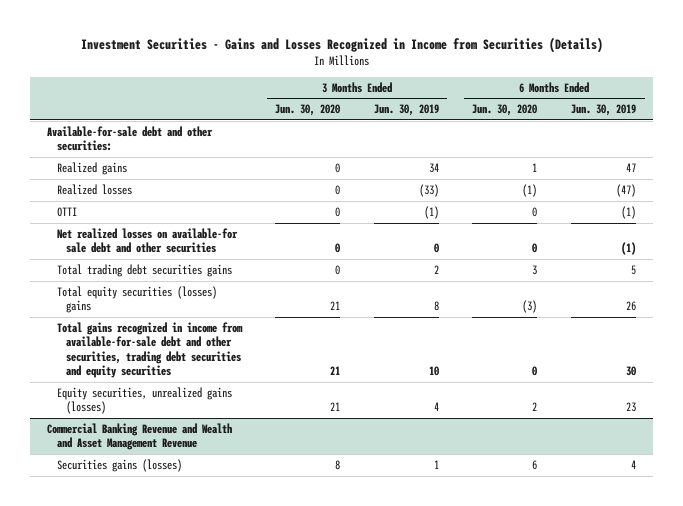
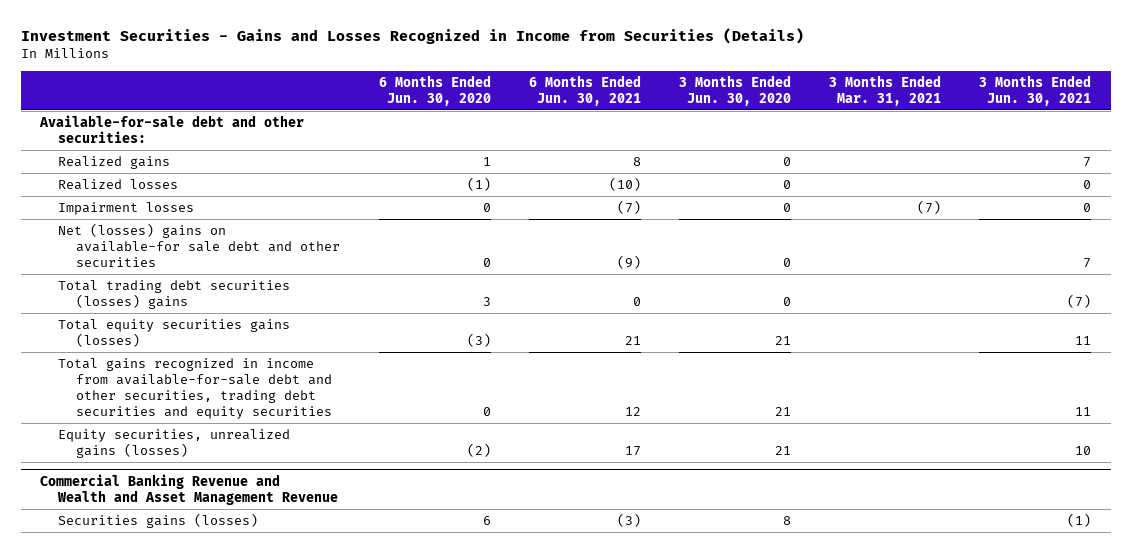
[373,104,439,117] Jun. 30, 2019 -> none
[571,104,637,117] Jun. 30, 2019 -> none
none -> [528,74,641,106] 6 Months Ended Jun. 30, 2021
none -> [829,74,942,106] 3 Months Ended Mar. 31, 2021
none -> [979,74,1092,106] 3 Months Ended Jun. 30, 2021
[56,206,77,217] OTTI -> [58,202,195,216] Impairment losses
[56,227,238,254] Net realized losses on available-for sale debt and other securities -> [58,223,341,267] Net (losses) gains on available-for sale debt and other securities
[56,263,232,277] Total trading debt securities gains -> [58,280,291,309] Total trading debt securities (losses) gains
[56,285,217,314] Total equity securities (losses) gains -> [58,319,291,347] Total equity securities gains (losses)
[532,402,538,412] 2 -> [466,442,491,457] (2)

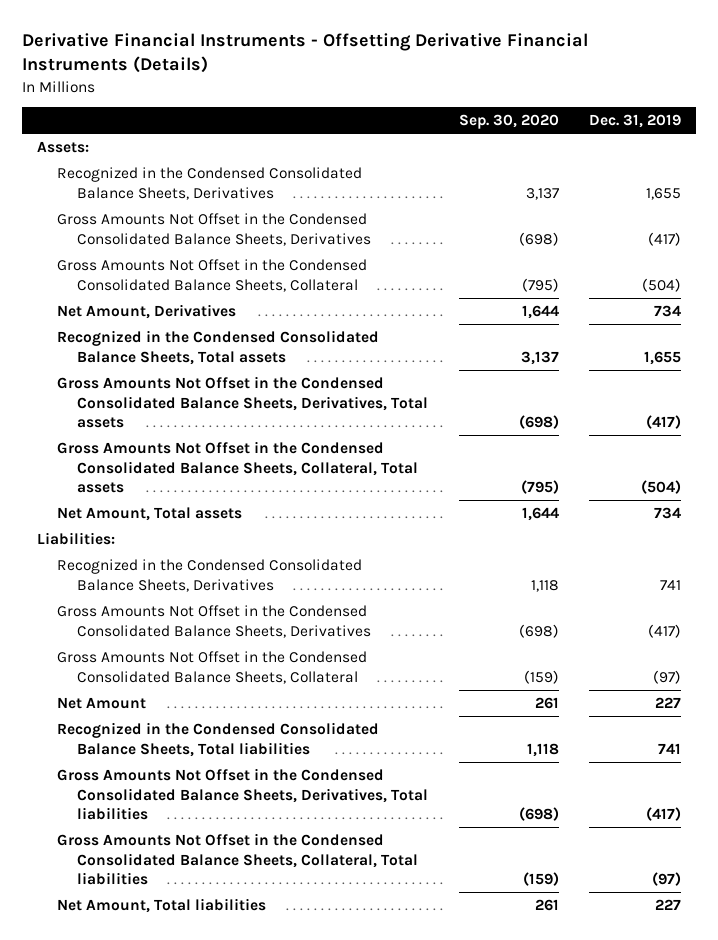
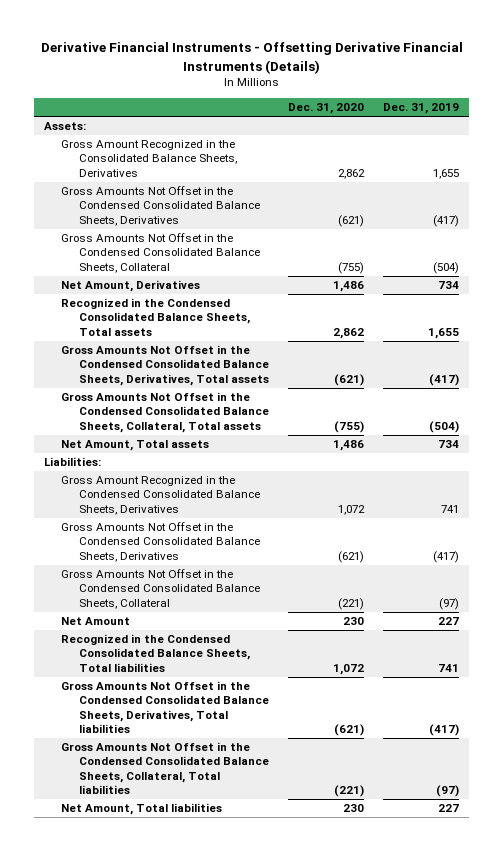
[458,114,559,130] Sep. 30, 2020 -> none
none -> [288,103,365,115] Dec. 31, 2020
[57,166,363,200] Recognized in the Condensed Consolidated Balance Sheets, Derivatives -> [61,140,237,177] Gross Amount Recognized in the Consolidated Balance Sheets, Derivatives
[57,558,363,592] Recognized in the Condensed Consolidated Balance Sheets, Derivatives -> [61,476,260,515] Gross Amount Recognized in the Condensed Consolidated Balance Sheets, Derivatives

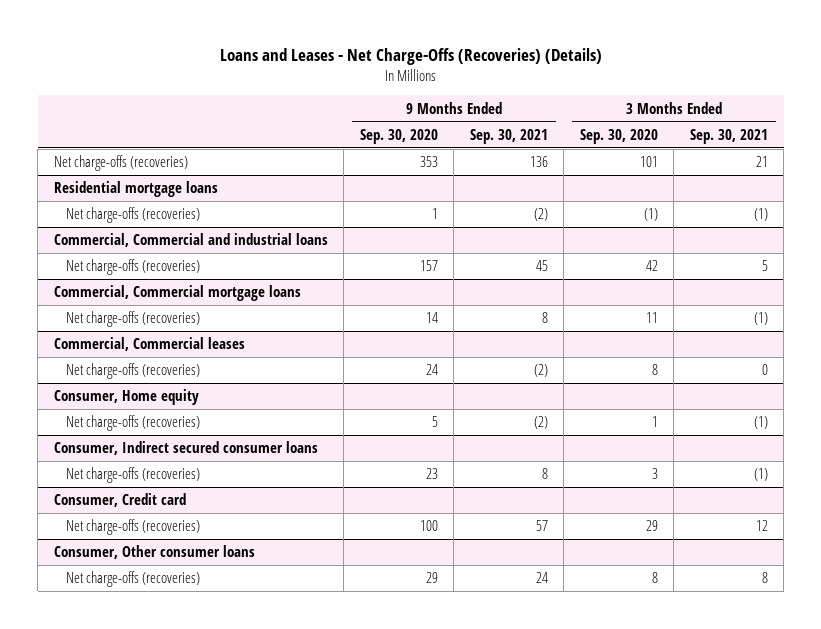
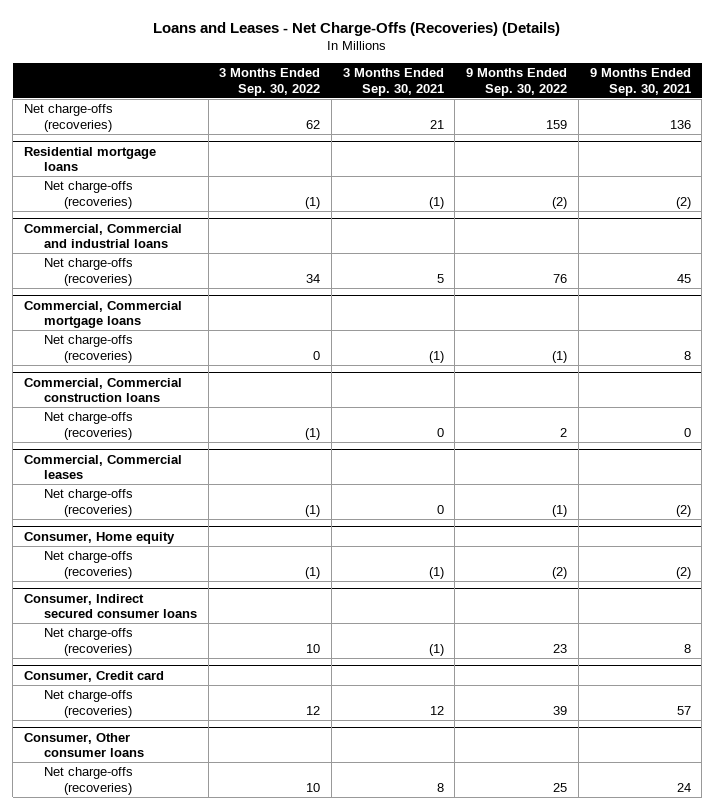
[359,128,438,144] Sep. 30, 2020 -> none
[579,128,658,144] Sep. 30, 2020 -> none
none -> [219,68,321,96] 3 Months Ended Sep. 30, 2022
none -> [466,68,568,96] 9 Months Ended Sep. 30, 2022
none -> [23,377,182,403] Commercial, Commercial construction loans
none -> [43,411,133,440] Net charge-offs (recoveries)

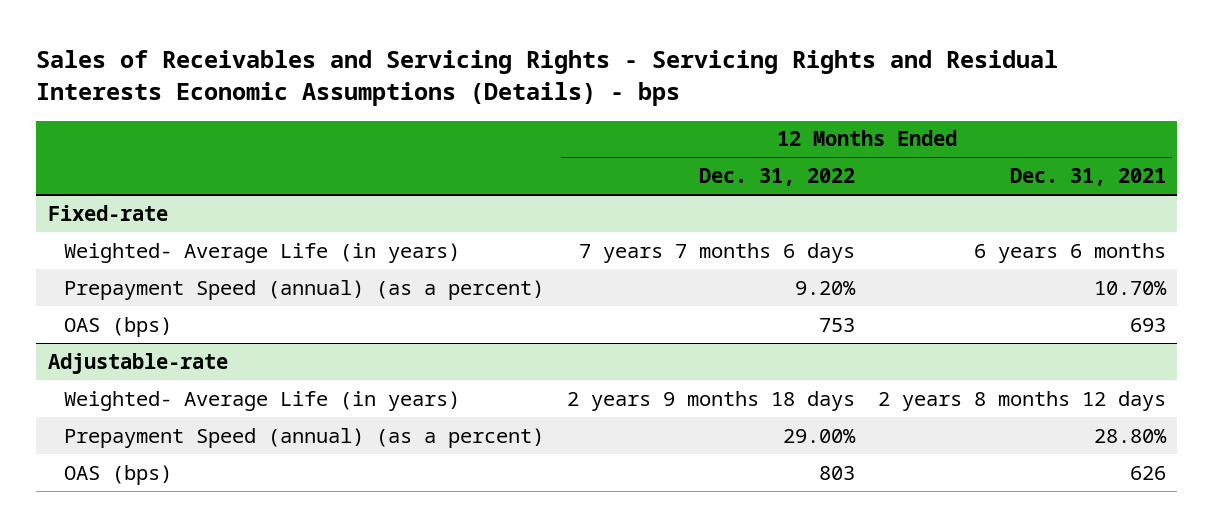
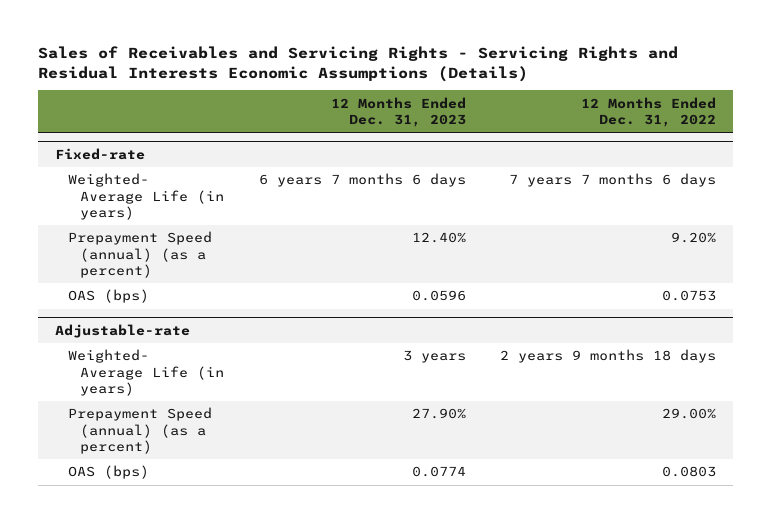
[36,50,1059,106] Sales of Receivables and Servicing Rights - Servicing Rights and Residual Interests Economic Assumptions (Details) - bps -> [38,45,679,82] Sales of Receivables and Servicing Rights - Servicing Rights and Residual Interests Economic Assumptions (Details)
[1009,168,1166,187] Dec. 31, 2021 -> none
none -> [330,96,466,128] 12 Months Ended Dec. 31, 2023
[819,317,856,332] 753 -> [662,290,717,302] 0.0753
[819,465,856,480] 803 -> [662,466,717,478] 0.0803

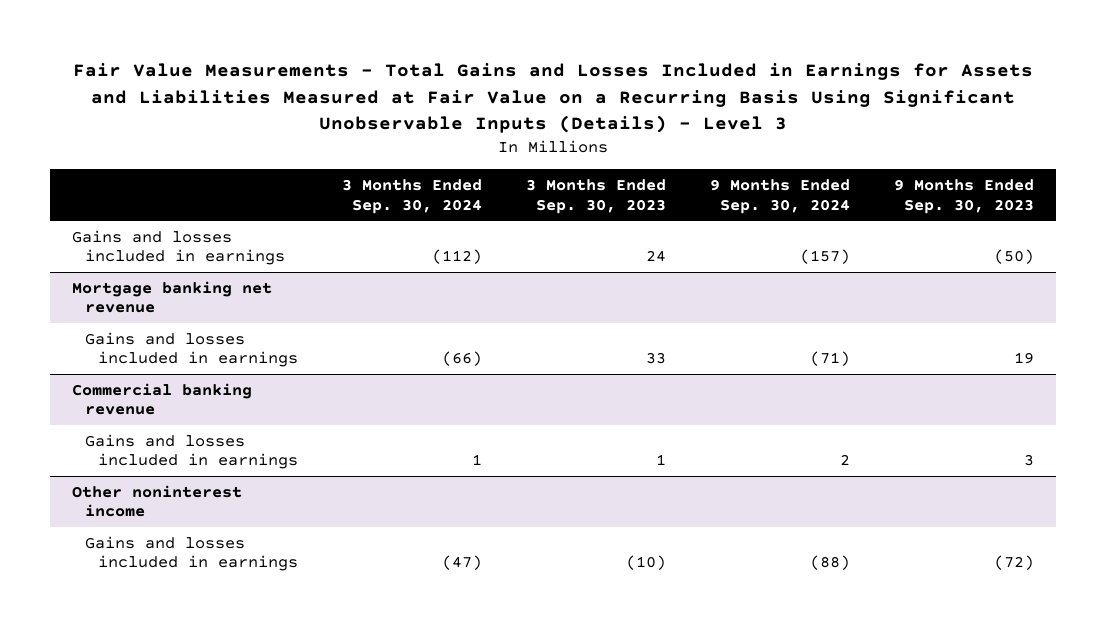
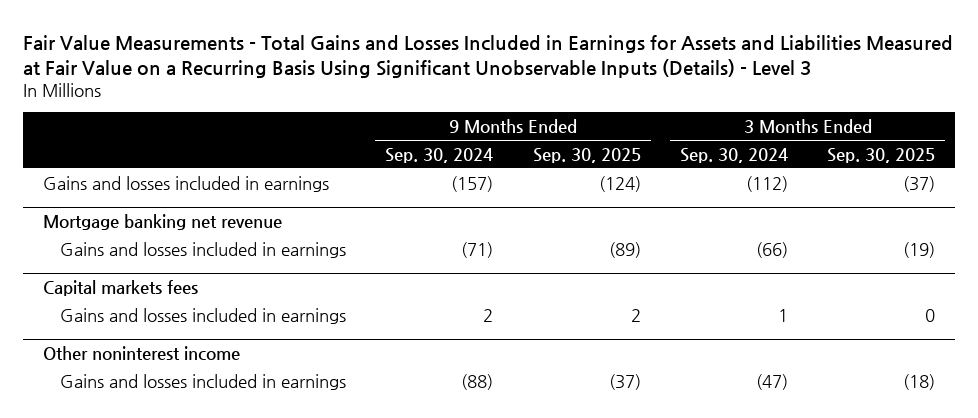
[526,178,667,214] 3 Months Ended Sep. 30, 2023 -> none
[894,178,1035,214] 9 Months Ended Sep. 30, 2023 -> none
none -> [532,147,641,163] Sep. 30, 2025
none -> [827,147,936,163] Sep. 30, 2025
[71,382,252,416] Commercial banking revenue -> [42,279,198,296] Capital markets fees

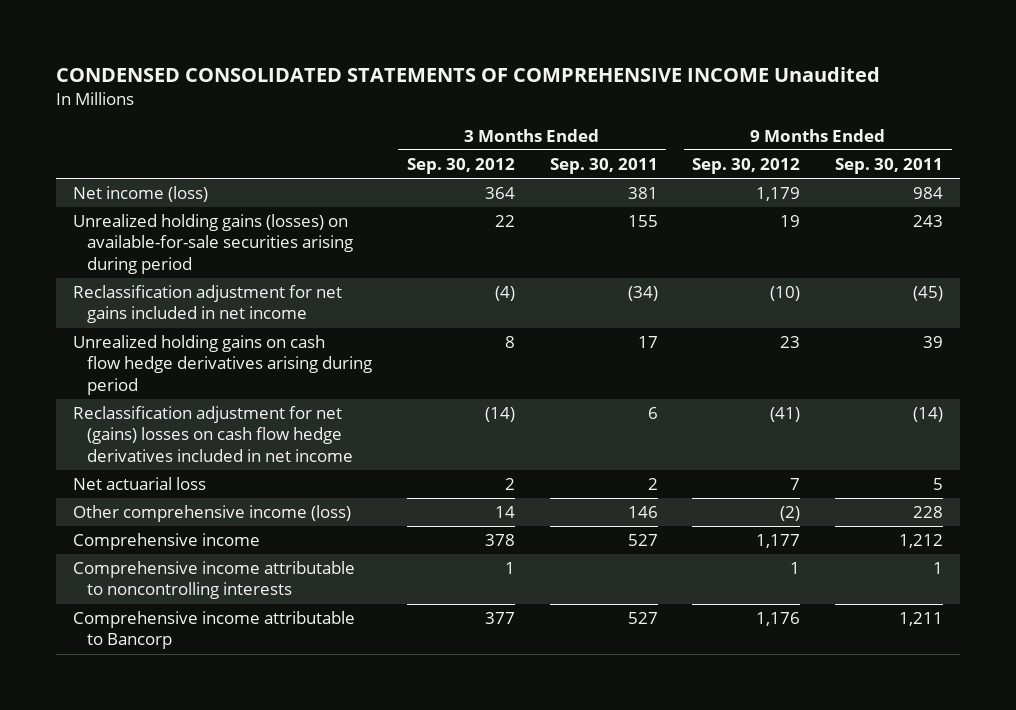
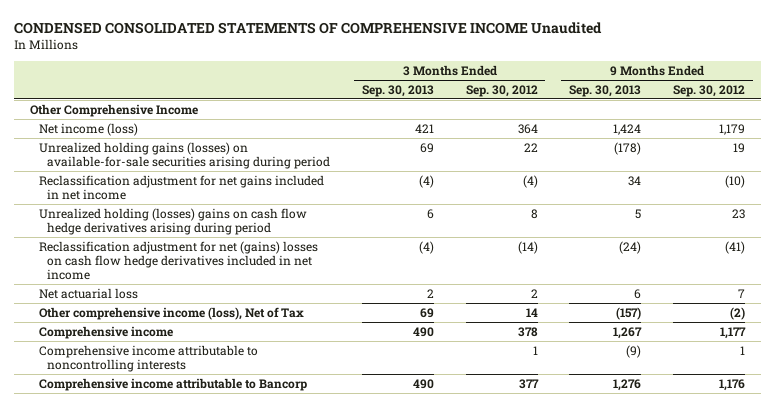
[549,158,658,175] Sep. 30, 2011 -> none
[835,158,944,175] Sep. 30, 2011 -> none
none -> [361,84,434,97] Sep. 30, 2013
none -> [569,84,642,97] Sep. 30, 2013
none -> [29,103,198,117] Other Comprehensive Income
[73,335,373,395] Unrealized holding gains on cash flow hedge derivatives arising during period -> [38,207,307,235] Unrealized holding (losses) gains on cash flow hedge derivatives arising during period
[73,505,352,523] Other comprehensive income (loss) -> [38,306,304,320] Other comprehensive income (loss), Net of Tax

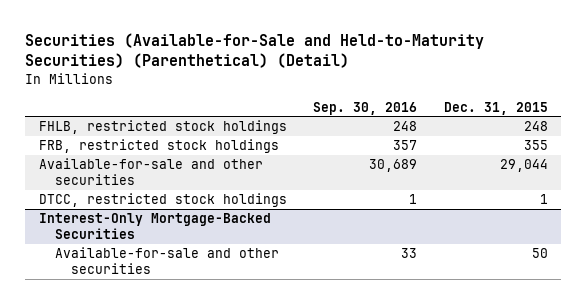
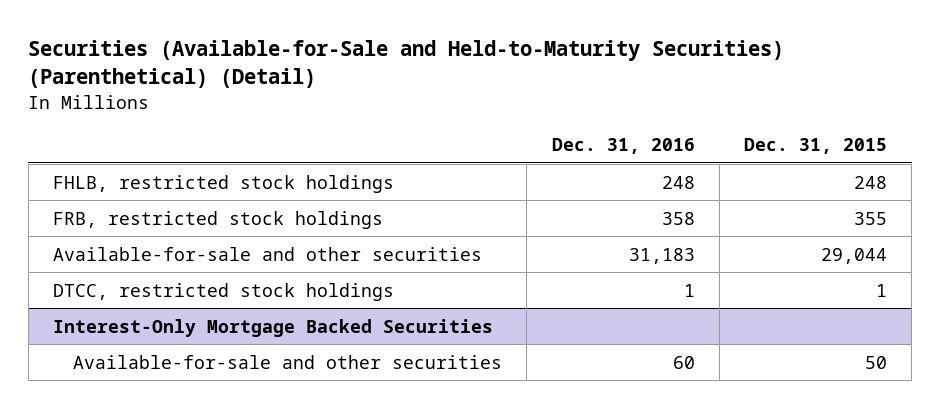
[313,101,418,115] Sep. 30, 2016 -> none
none -> [551,138,695,155] Dec. 31, 2016
[38,213,271,240] Interest-Only Mortgage-Backed Securities -> [53,318,494,337] Interest-Only Mortgage Backed Securities

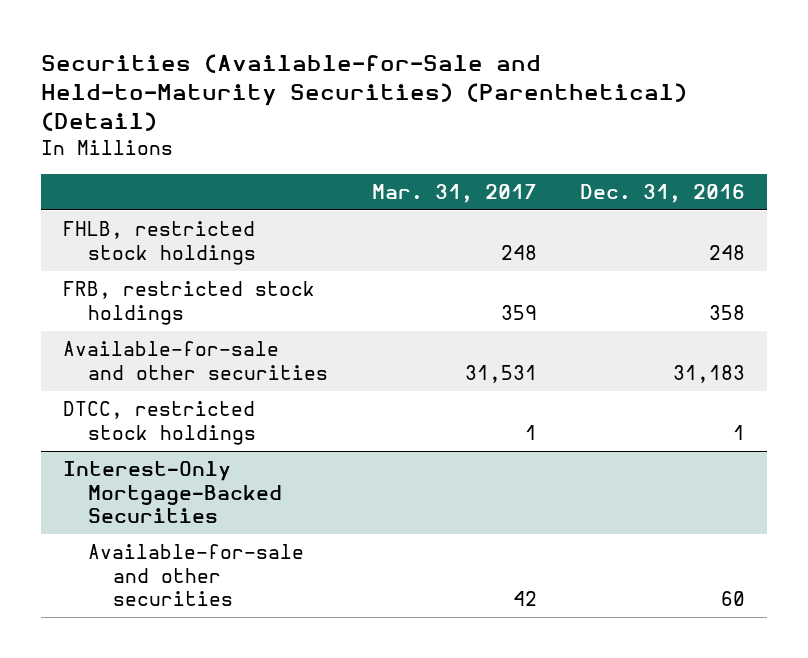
[744,138,888,155] Dec. 31, 2015 -> none
none -> [371,183,537,203] Mar. 31, 2017
[53,318,494,337] Interest-Only Mortgage Backed Securities -> [63,461,283,524] Interest-Only Mortgage-Backed Securities

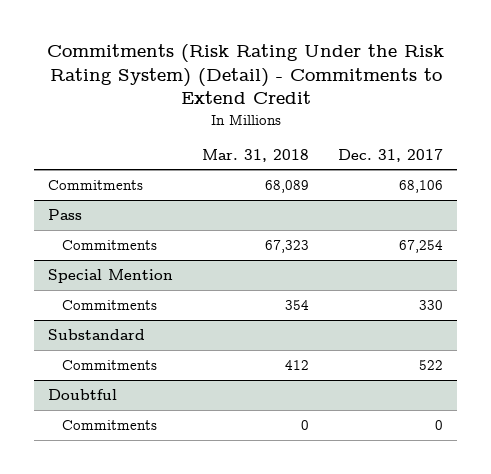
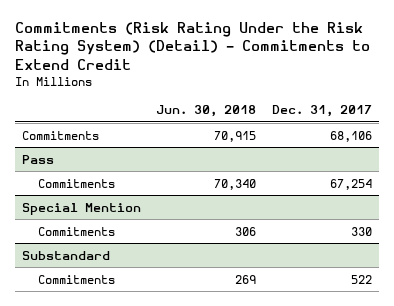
[202,148,310,162] Mar. 31, 2018 -> none
none -> [156,105,257,118] Jun. 30, 2018
[48,388,118,400] Doubtful -> none
[62,419,158,430] Commitments -> none

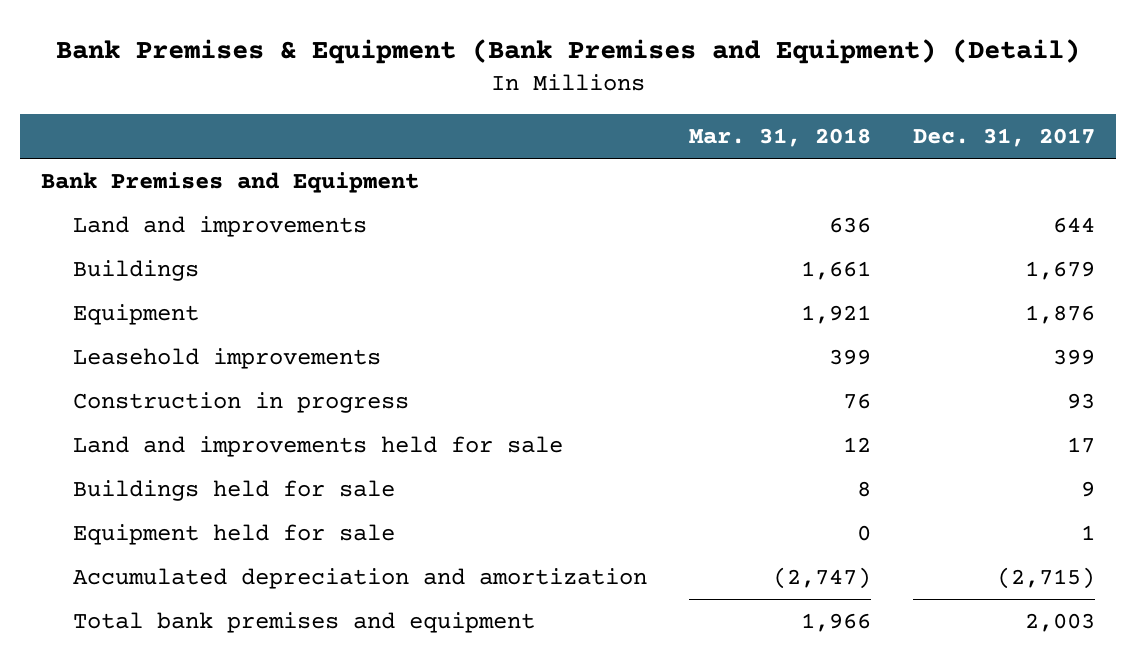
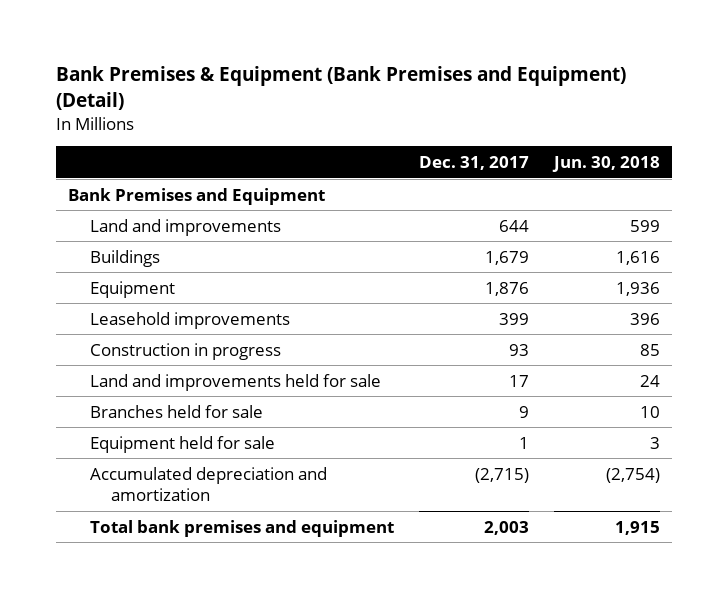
[689,128,872,148] Mar. 31, 2018 -> none
none -> [551,155,660,172] Jun. 30, 2018
[73,479,396,501] Buildings held for sale -> [89,404,263,418] Branches held for sale

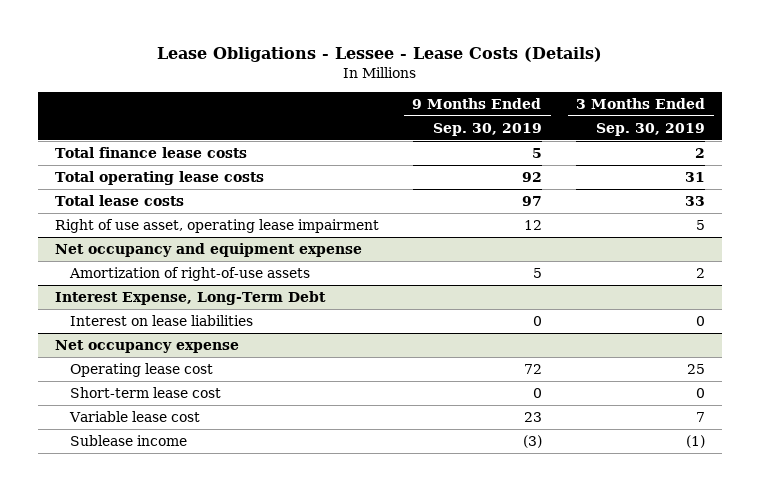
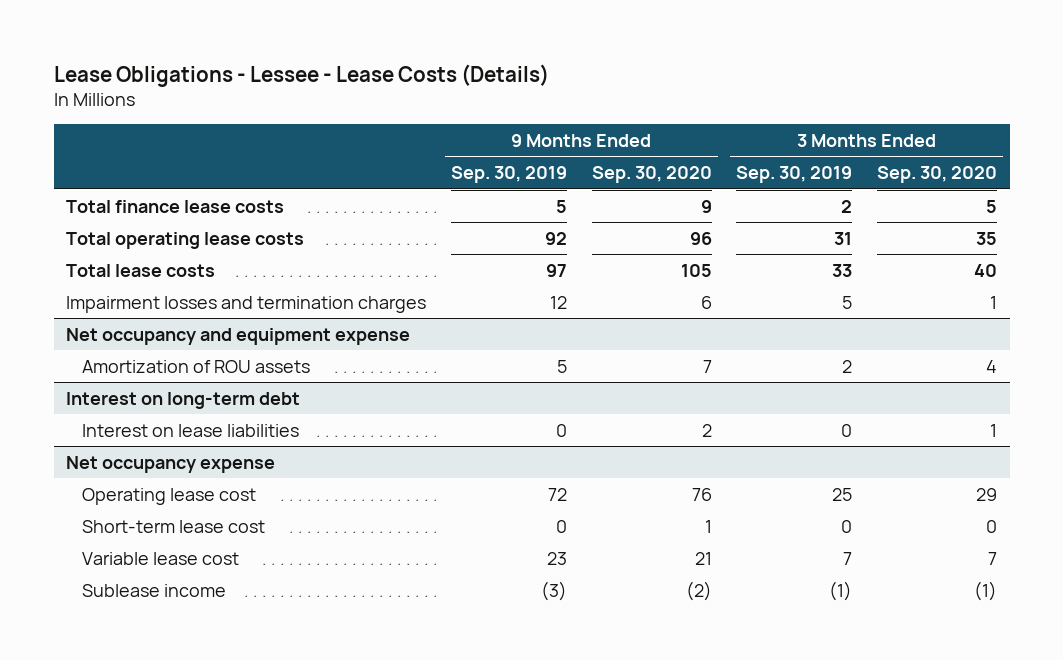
none -> [591,166,712,184] Sep. 30, 2020
none -> [877,166,998,184] Sep. 30, 2020
[54,218,379,233] Right of use asset, operating lease impairment -> [66,295,427,313] Impairment losses and termination charges
[68,266,310,281] Amortization of right-of-use assets -> [81,359,310,373] Amortization of ROU assets
[54,290,326,305] Interest Expense, Long-Term Debt -> [66,391,301,409] Interest on long-term debt

